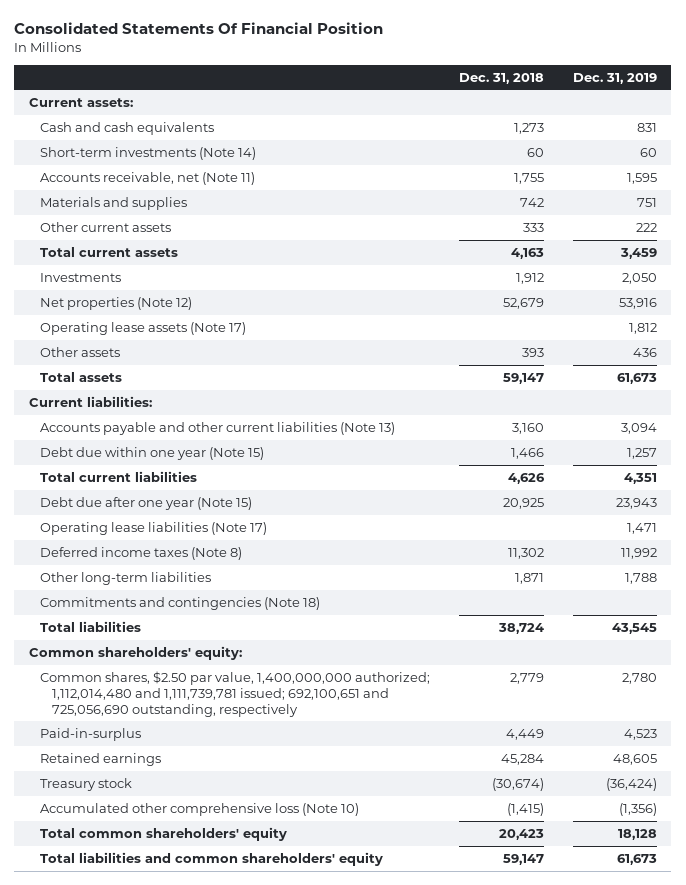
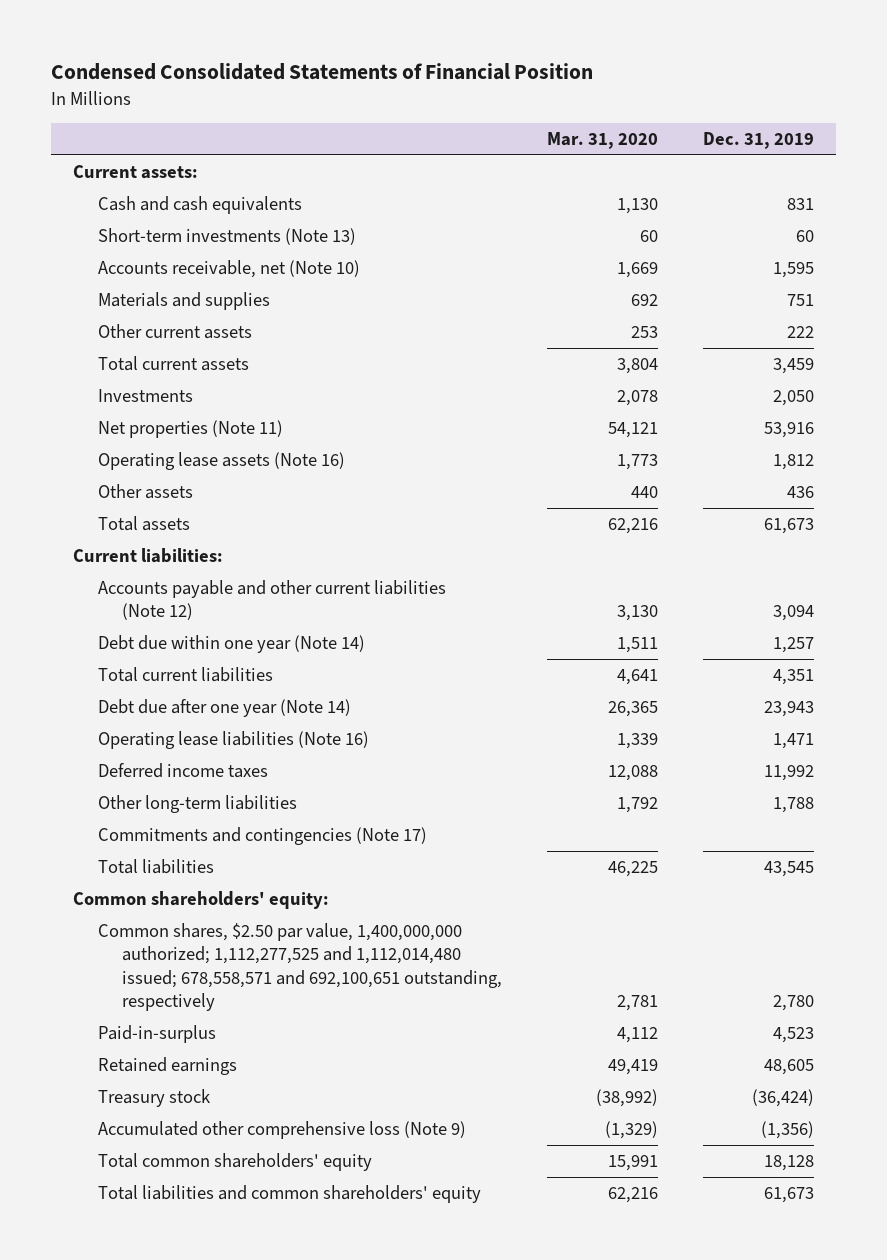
[14,22,384,35] Consolidated Statements Of Financial Position -> [50,63,593,81] Condensed Consolidated Statements of Financial Position
[459,72,545,84] Dec. 31, 2018 -> none
none -> [546,131,658,149] Mar. 31, 2020
[40,146,257,160] Short-term investments (Note 14) -> [97,227,356,245] Short-term investments (Note 13)
[40,171,256,185] Accounts receivable, net (Note 11) -> [97,259,360,278] Accounts receivable, net (Note 10)
[40,296,193,310] Net properties (Note 12) -> [97,419,283,438] Net properties (Note 11)
[40,321,247,335] Operating lease assets (Note 17) -> [97,451,345,470] Operating lease assets (Note 16)
[40,421,396,435] Accounts payable and other current liabilities (Note 13) -> [97,579,446,621] Accounts payable and other current liabilities (Note 12)
[40,446,265,460] Debt due within one year (Note 15) -> [97,634,365,653] Debt due within one year (Note 14)
[40,496,253,510] Debt due after one year (Note 15) -> [97,698,351,717] Debt due after one year (Note 14)
[40,521,268,535] Operating lease liabilities (Note 17) -> [97,730,369,749] Operating lease liabilities (Note 16)
[40,546,243,560] Deferred income taxes (Note 8) -> [97,762,268,778] Deferred income taxes
[40,596,321,610] Commitments and contingencies (Note 18) -> [97,826,427,845] Commitments and contingencies (Note 17)
[40,670,431,717] Common shares, $2.50 par value, 1,400,000,000 authorized; 1,112,014,480 and 1,111,739,781 issued; 692,100,651 and 725,056,690 outstanding, respectively -> [97,922,503,1012] Common shares, $2.50 par value, 1,400,000,000 authorized; 1,112,277,525 and 1,112,014,480 issued; 678,558,571 and 692,100,651 outstanding, respectively
[40,802,360,816] Accumulated other comprehensive loss (Note 10) -> [97,1120,466,1139] Accumulated other comprehensive loss (Note 9)

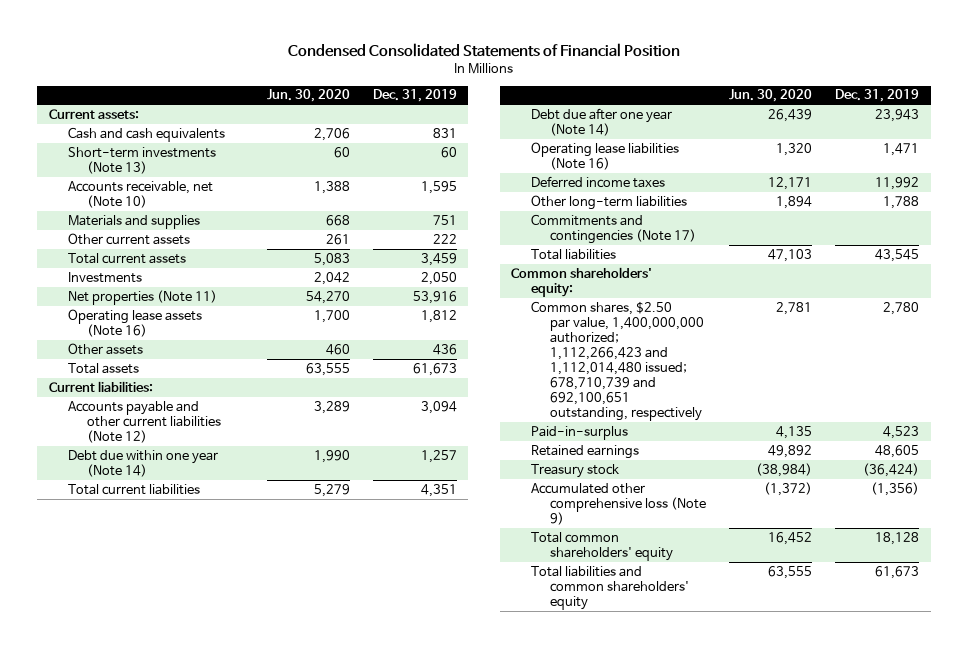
[546,131,658,149] Mar. 31, 2020 -> none
none -> [266,89,350,103] Jun. 30, 2020
[97,922,503,1012] Common shares, $2.50 par value, 1,400,000,000 authorized; 1,112,277,525 and 1,112,014,480 issued; 678,558,571 and 692,100,651 outstanding, respectively -> [530,300,704,421] Common shares, $2.50 par value, 1,400,000,000 authorized; 1,112,266,423 and 1,112,014,480 issued; 678,710,739 and 692,100,651 outstanding, respectively

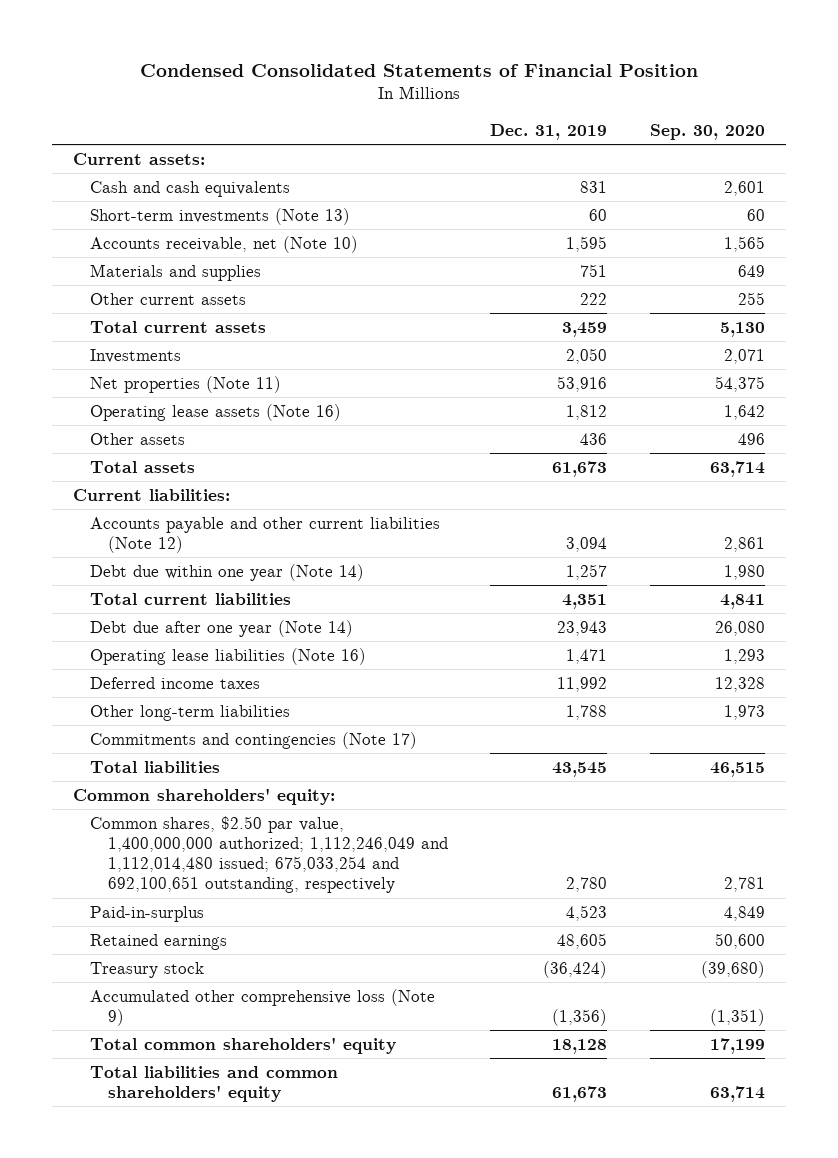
[266,89,350,103] Jun. 30, 2020 -> none
none -> [649,123,765,140] Sep. 30, 2020
[530,300,704,421] Common shares, $2.50 par value, 1,400,000,000 authorized; 1,112,266,423 and 1,112,014,480 issued; 678,710,739 and 692,100,651 outstanding, respectively -> [90,815,448,894] Common shares, $2.50 par value, 1,400,000,000 authorized; 1,112,246,049 and 1,112,014,480 issued; 675,033,254 and 692,100,651 outstanding, respectively

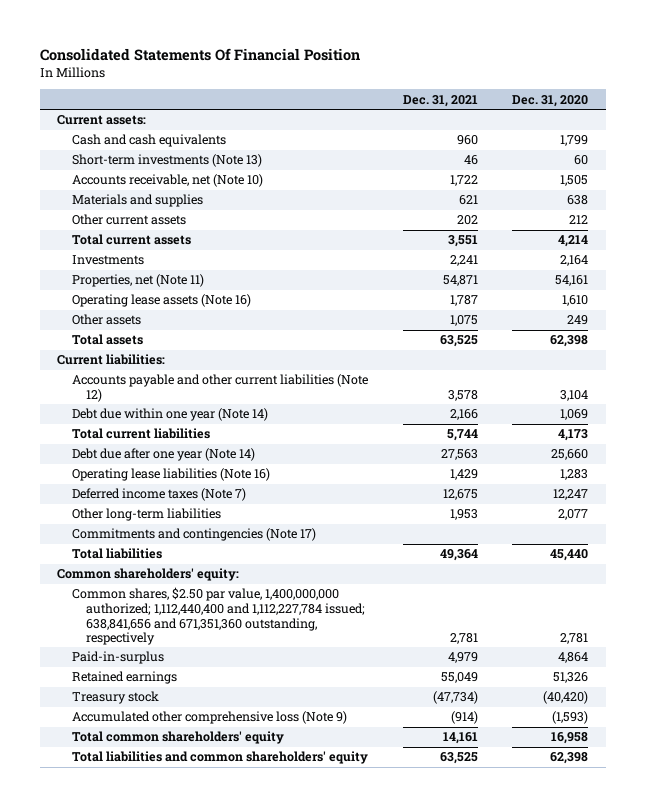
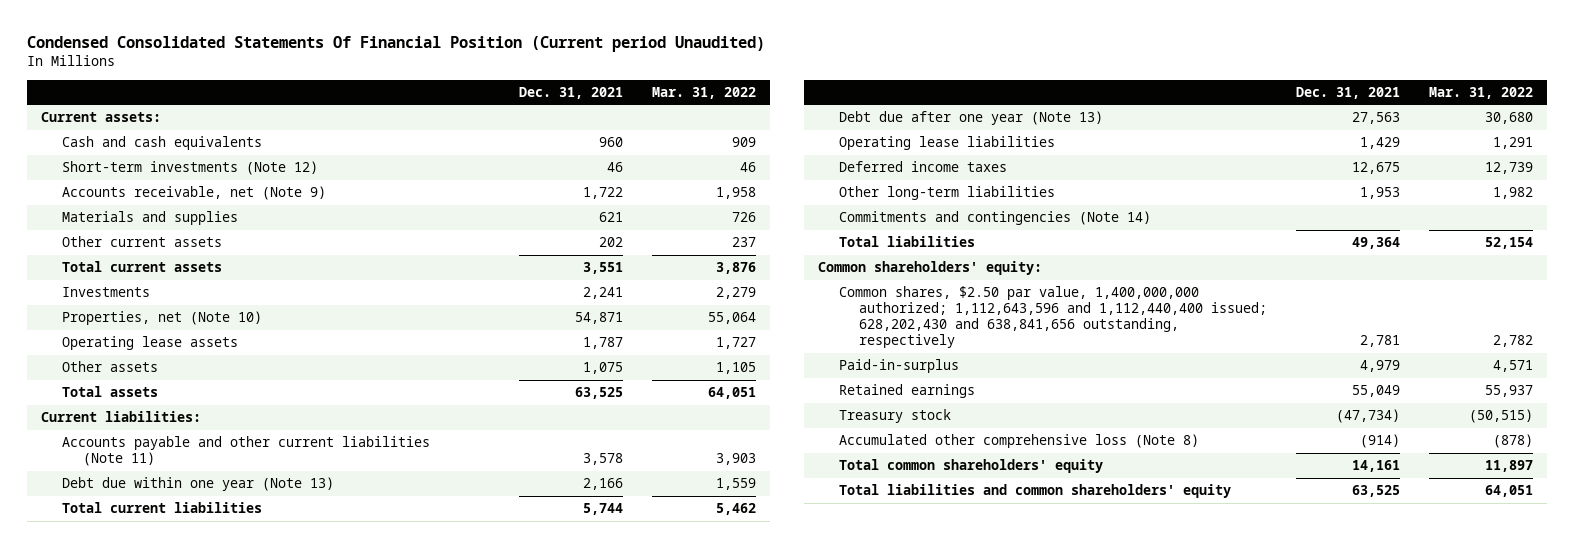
[40,47,361,61] Consolidated Statements Of Financial Position -> [27,35,766,52] Condensed Consolidated Statements Of Financial Position (Current period Unaudited)
[512,94,589,107] Dec. 31, 2020 -> none
none -> [651,86,756,99] Mar. 31, 2022
[71,154,262,168] Short-term investments (Note 13) -> [62,161,319,176] Short-term investments (Note 12)
[71,174,263,188] Accounts receivable, net (Note 10) -> [62,186,327,201] Accounts receivable, net (Note 9)
[71,274,204,288] Properties, net (Note 11) -> [62,311,263,326] Properties, net (Note 10)
[71,294,251,308] Operating lease assets (Note 16) -> [62,336,239,351] Operating lease assets
[71,374,368,402] Accounts payable and other current liabilities (Note 12) -> [62,436,431,467] Accounts payable and other current liabilities (Note 11)
[71,408,268,422] Debt due within one year (Note 14) -> [62,477,335,492] Debt due within one year (Note 13)
[71,448,255,462] Debt due after one year (Note 14) -> [838,111,1103,126] Debt due after one year (Note 13)
[71,468,270,482] Operating lease liabilities (Note 16) -> [838,136,1055,151] Operating lease liabilities
[71,488,246,502] Deferred income taxes (Note 7) -> [838,161,1007,173] Deferred income taxes
[71,528,316,542] Commitments and contingencies (Note 17) -> [838,211,1151,226] Commitments and contingencies (Note 14)
[71,587,366,646] Common shares, $2.50 par value, 1,400,000,000 authorized; 1,112,440,400 and 1,112,227,784 issued; 638,841,656 and 671,351,360 outstanding, respectively -> [838,286,1268,349] Common shares, $2.50 par value, 1,400,000,000 authorized; 1,112,643,596 and 1,112,440,400 issued; 628,202,430 and 638,841,656 outstanding, respectively
[71,711,347,725] Accumulated other comprehensive loss (Note 9) -> [838,434,1199,449] Accumulated other comprehensive loss (Note 8)

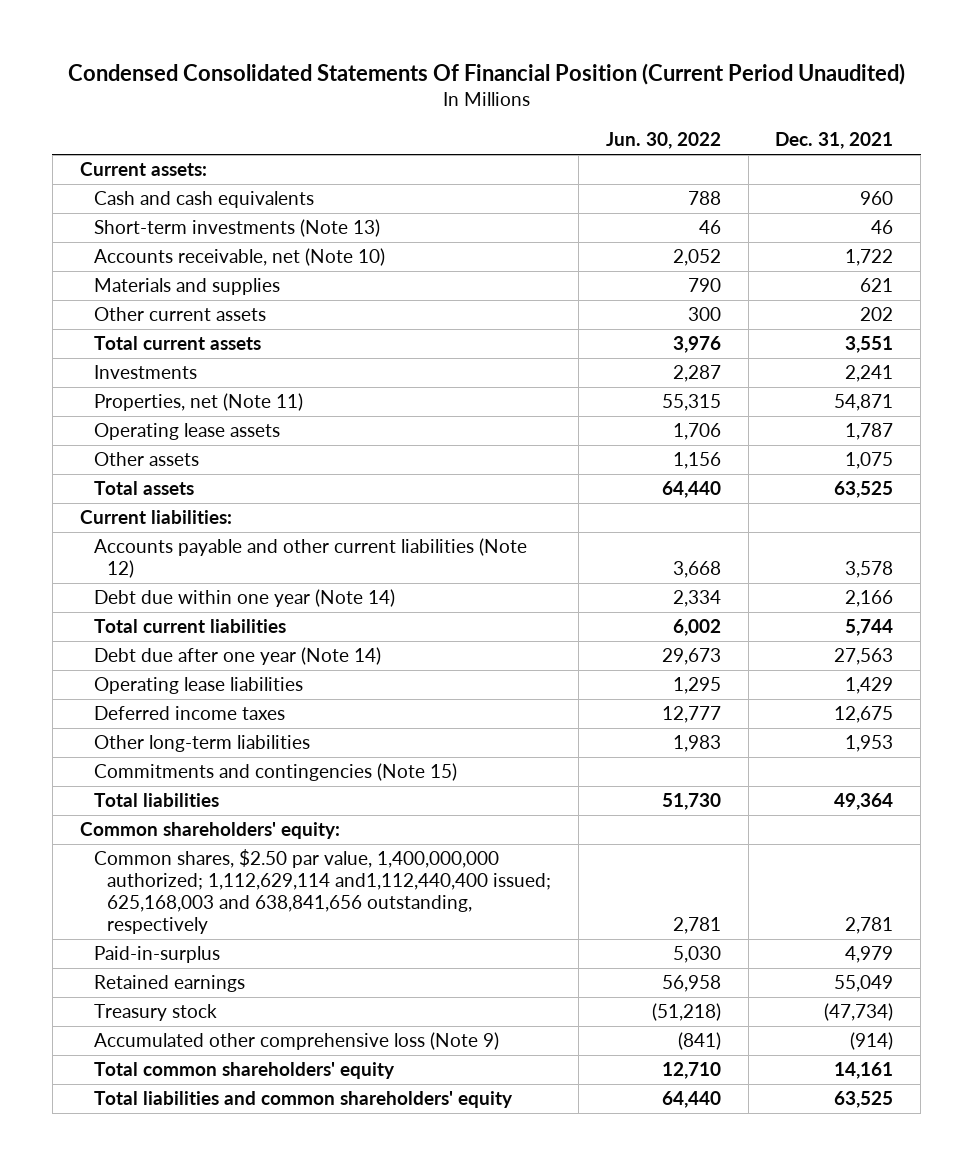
[27,35,766,52] Condensed Consolidated Statements Of Financial Position (Current period Unaudited) -> [67,63,905,86] Condensed Consolidated Statements Of Financial Position (Current Period Unaudited)
[651,86,756,99] Mar. 31, 2022 -> none
none -> [605,132,721,150] Jun. 30, 2022
[62,161,319,176] Short-term investments (Note 12) -> [93,219,380,238] Short-term investments (Note 13)
[62,186,327,201] Accounts receivable, net (Note 9) -> [93,248,385,267] Accounts receivable, net (Note 10)
[62,311,263,326] Properties, net (Note 10) -> [93,393,303,412] Properties, net (Note 11)
[62,436,431,467] Accounts payable and other current liabilities (Note 11) -> [93,538,527,579] Accounts payable and other current liabilities (Note 12)
[62,477,335,492] Debt due within one year (Note 13) -> [93,589,395,608] Debt due within one year (Note 14)
[838,111,1103,126] Debt due after one year (Note 13) -> [93,647,381,666] Debt due after one year (Note 14)
[838,211,1151,226] Commitments and contingencies (Note 14) -> [93,763,457,782] Commitments and contingencies (Note 15)
[838,286,1268,349] Common shares, $2.50 par value, 1,400,000,000 authorized; 1,112,643,596 and 1,112,440,400 issued; 628,202,430 and 638,841,656 outstanding, respectively -> [93,849,552,934] Common shares, $2.50 par value, 1,400,000,000 authorized; 1,112,629,114 and1,112,440,400 issued; 625,168,003 and 638,841,656 outstanding, respectively
[838,434,1199,449] Accumulated other comprehensive loss (Note 8) -> [93,1032,499,1051] Accumulated other comprehensive loss (Note 9)

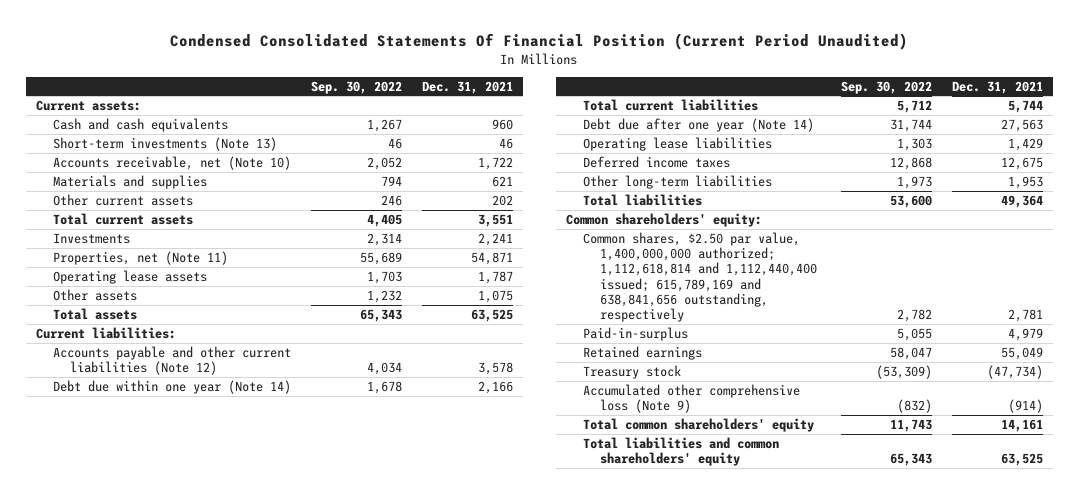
[605,132,721,150] Jun. 30, 2022 -> none
none -> [310,80,402,94] Sep. 30, 2022
[93,763,457,782] Commitments and contingencies (Note 15) -> none
[93,849,552,934] Common shares, $2.50 par value, 1,400,000,000 authorized; 1,112,629,114 and1,112,440,400 issued; 625,168,003 and 638,841,656 outstanding, respectively -> [583,231,818,323] Common shares, $2.50 par value, 1,400,000,000 authorized; 1,112,618,814 and 1,112,440,400 issued; 615,789,169 and 638,841,656 outstanding, respectively

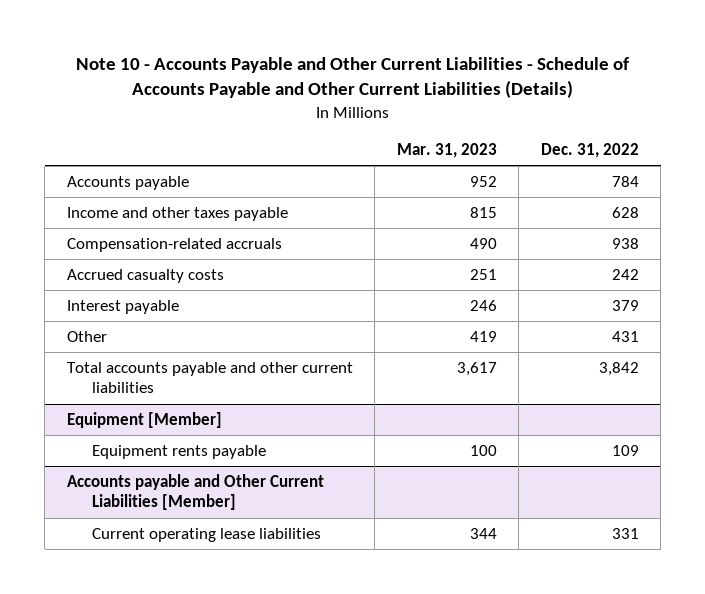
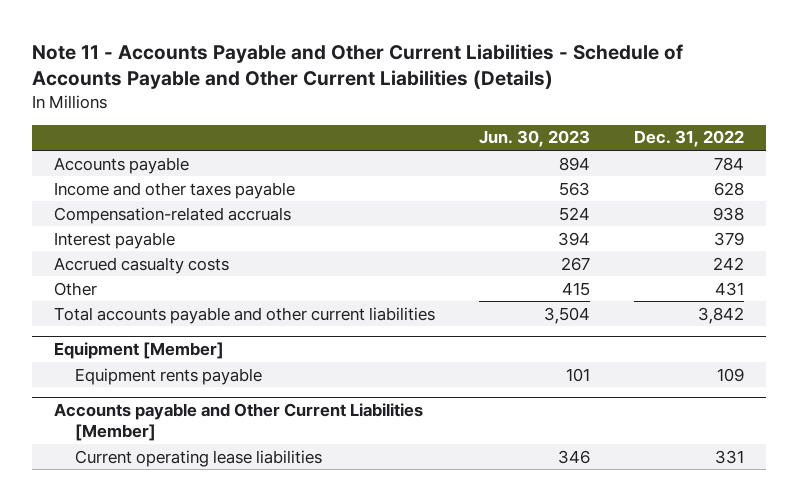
[75,57,629,99] Note 10 - Accounts Payable and Other Current Liabilities - Schedule of Accounts Payable and Other Current Liabilities (Details) -> [32,43,684,89] Note 11 - Accounts Payable and Other Current Liabilities - Schedule of Accounts Payable and Other Current Liabilities (Details)
[396,142,497,158] Mar. 31, 2023 -> none
none -> [478,130,590,148] Jun. 30, 2023
[66,269,224,284] Accrued casualty costs -> [54,256,230,274] Accrued casualty costs

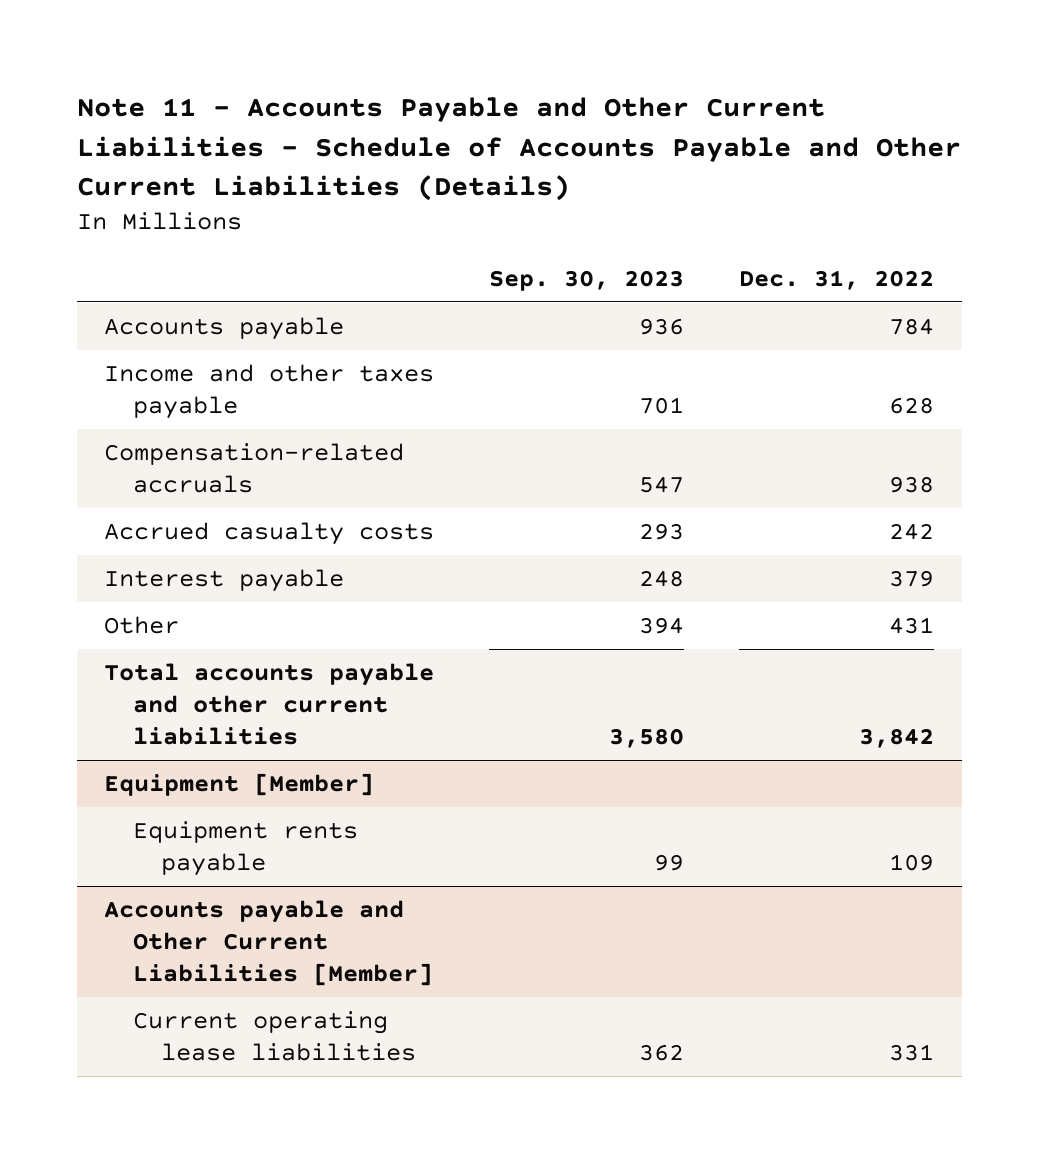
[478,130,590,148] Jun. 30, 2023 -> none
none -> [489,269,685,291] Sep. 30, 2023
[54,231,176,249] Interest payable -> [104,569,345,593] Interest payable

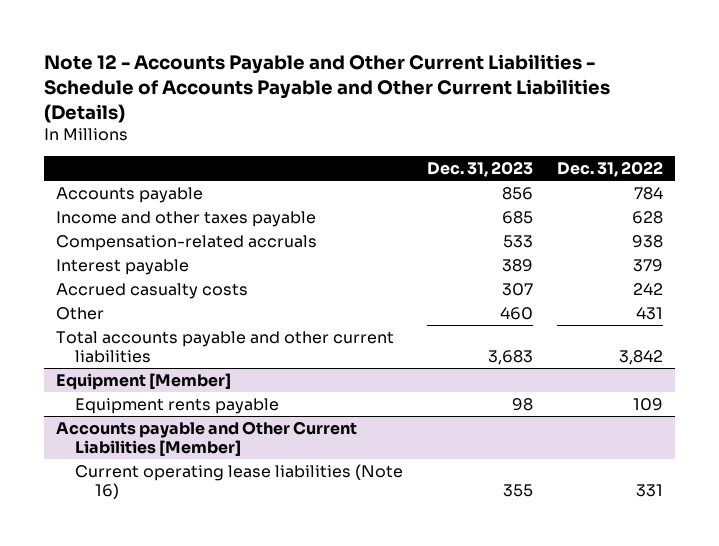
[76,97,961,202] Note 11 - Accounts Payable and Other Current Liabilities - Schedule of Accounts Payable and Other Current Liabilities (Details) -> [44,54,611,123] Note 12 - Accounts Payable and Other Current Liabilities - Schedule of Accounts Payable and Other Current Liabilities (Details)
[489,269,685,291] Sep. 30, 2023 -> none
none -> [427,160,534,177] Dec. 31, 2023
[104,522,435,546] Accrued casualty costs -> [56,282,249,299] Accrued casualty costs
[132,1011,417,1062] Current operating lease liabilities -> [75,463,404,499] Current operating lease liabilities (Note 16)

